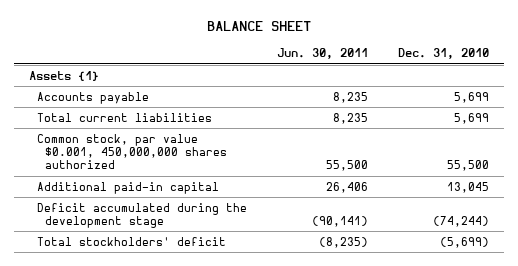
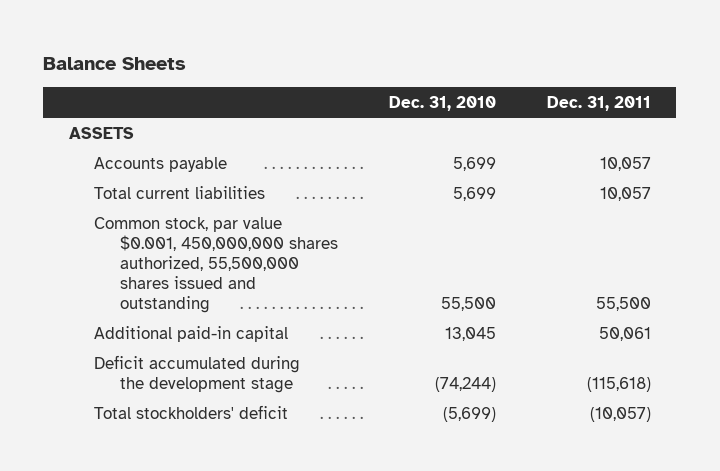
[207,21,312,32] BALANCE SHEET -> [43,56,187,70] Balance Sheets
[277,48,369,60] Jun. 30, 2011 -> none
none -> [546,95,651,111] Dec. 31, 2011
[29,70,100,81] Assets {1} -> [68,126,134,139] ASSETS
[37,133,228,170] Common stock, par value $0.001, 450,000,000 shares authorized -> [94,216,338,313] Common stock, par value $0.001, 450,000,000 shares authorized, 55,500,000 shares issued and outstanding

